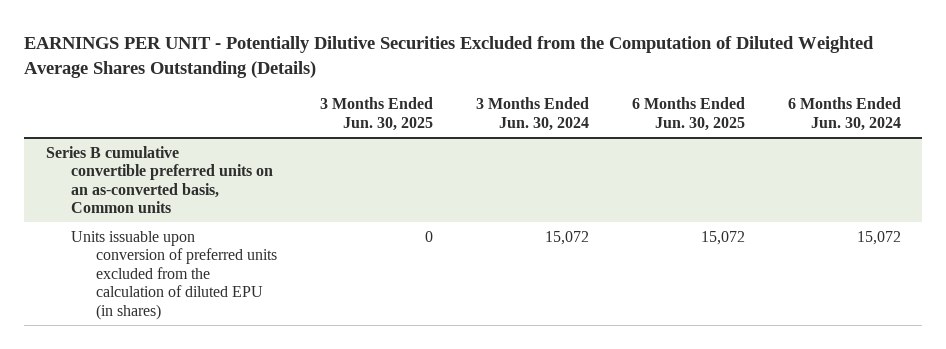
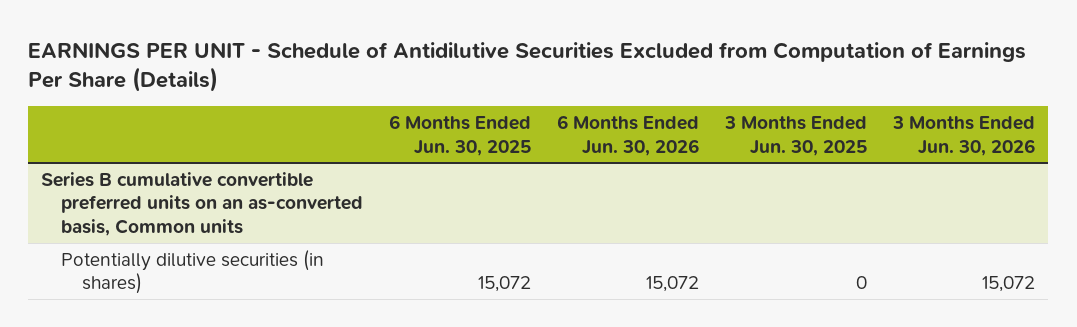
[24,36,875,78] EARNINGS PER UNIT - Potentially Dilutive Securities Excluded from the Computation of Diluted Weighted Average Shares Outstanding (Details) -> [28,41,1027,93] EARNINGS PER UNIT - Schedule of Antidilutive Securities Excluded from Computation of Earnings Per Share (Details)
[475,97,589,131] 3 Months Ended Jun. 30, 2024 -> none
[787,97,901,131] 6 Months Ended Jun. 30, 2024 -> none
none -> [557,114,700,156] 6 Months Ended Jun. 30, 2026
none -> [892,115,1036,156] 3 Months Ended Jun. 30, 2026
[70,230,277,320] Units issuable upon conversion of preferred units excluded from the calculation of diluted EPU (in shares) -> [61,249,325,295] Potentially dilutive securities (in shares)

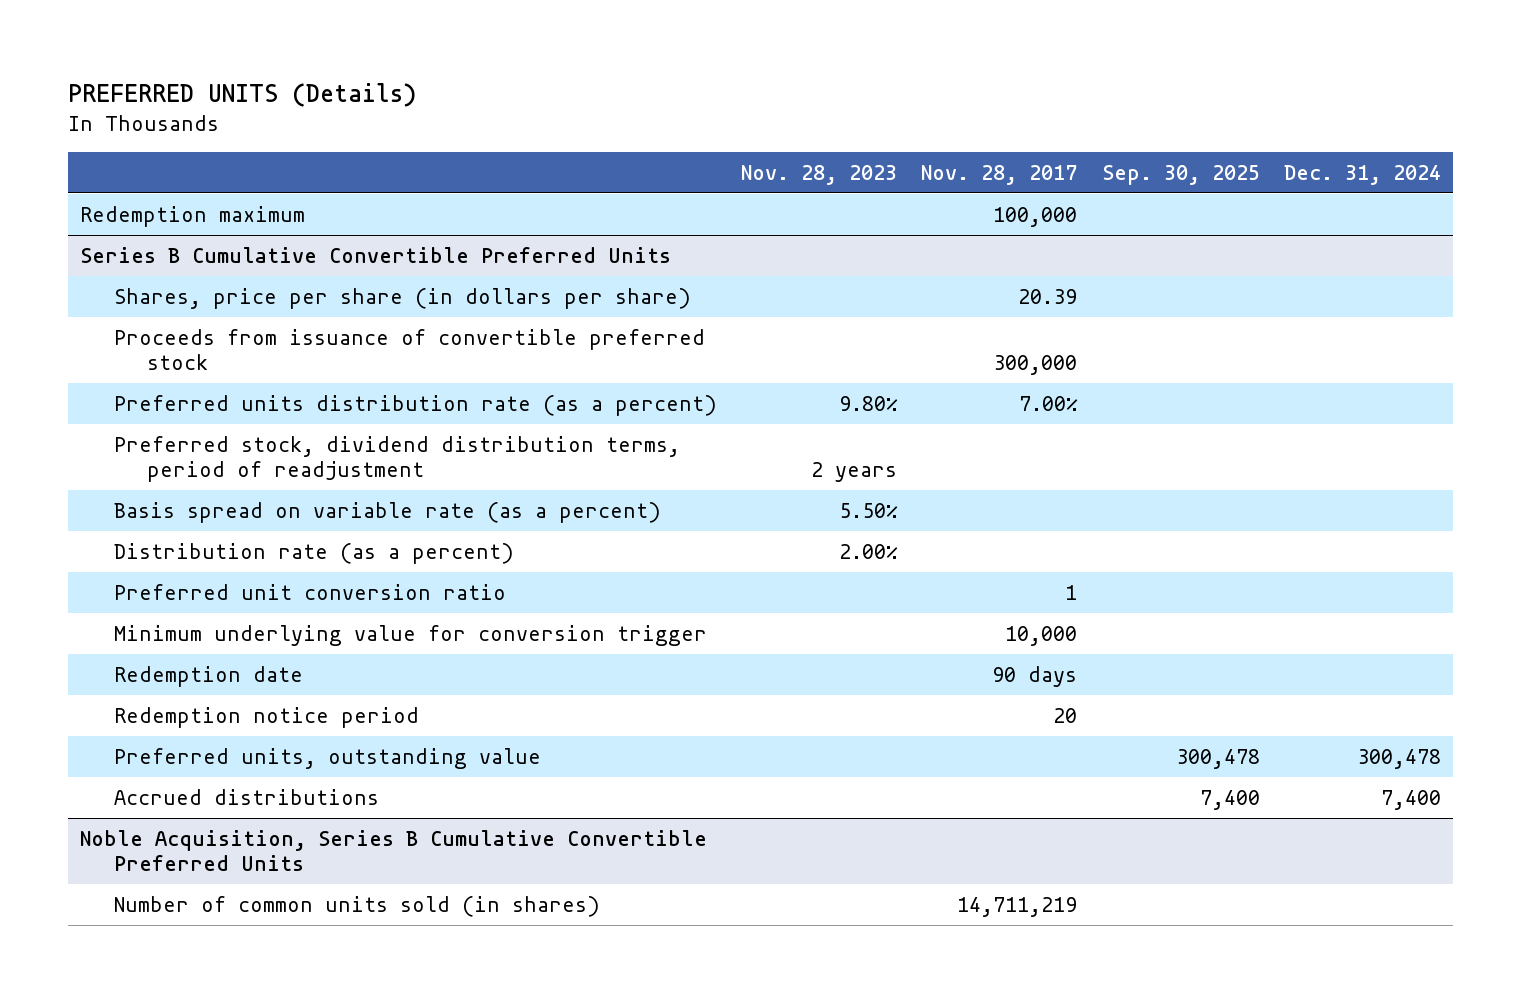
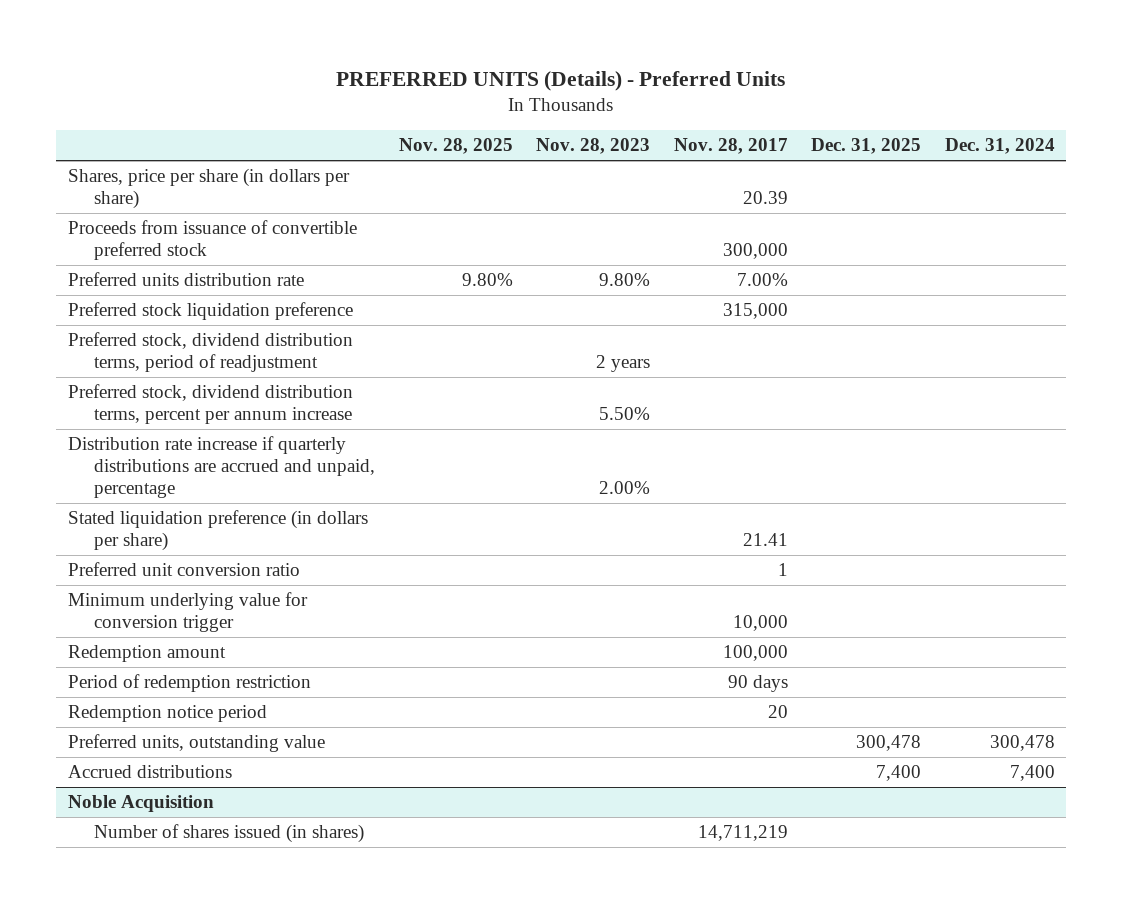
[68,82,417,107] PREFERRED UNITS (Details) -> [336,70,786,91] PREFERRED UNITS (Details) - Preferred Units
[1101,164,1260,185] Sep. 30, 2025 -> none
none -> [398,138,513,155] Nov. 28, 2025
none -> [811,138,922,155] Dec. 31, 2025
[80,205,306,227] Redemption maximum -> none
[80,246,672,263] Series B Cumulative Convertible Preferred Units -> none
[113,394,717,416] Preferred units distribution rate (as a percent) -> [68,272,305,287] Preferred units distribution rate
none -> [68,302,354,321] Preferred stock liquidation preference
[113,501,661,523] Basis spread on variable rate (as a percent) -> [68,384,354,425] Preferred stock, dividend distribution terms, percent per annum increase
[113,542,514,564] Distribution rate (as a percent) -> [68,436,376,498] Distribution rate increase if quarterly distributions are accrued and unpaid, percentage
none -> [68,510,369,552] Stated liquidation preference (in dollars per share)
none -> [68,645,227,663] Redemption amount
[113,665,303,687] Redemption date -> [68,674,312,693] Period of redemption restriction
[80,829,708,872] Noble Acquisition, Series B Cumulative Convertible Preferred Units -> none
none -> [68,795,215,813] Noble Acquisition
[113,895,600,917] Number of common units sold (in shares) -> [94,824,365,844] Number of shares issued (in shares)

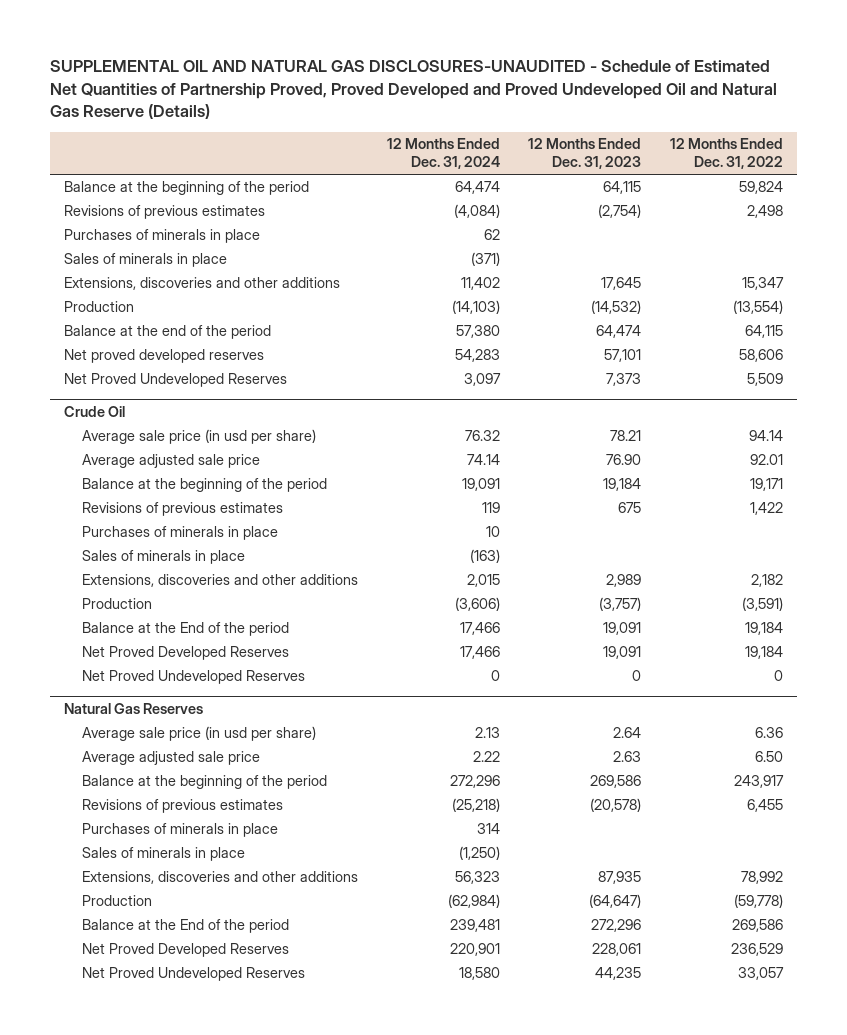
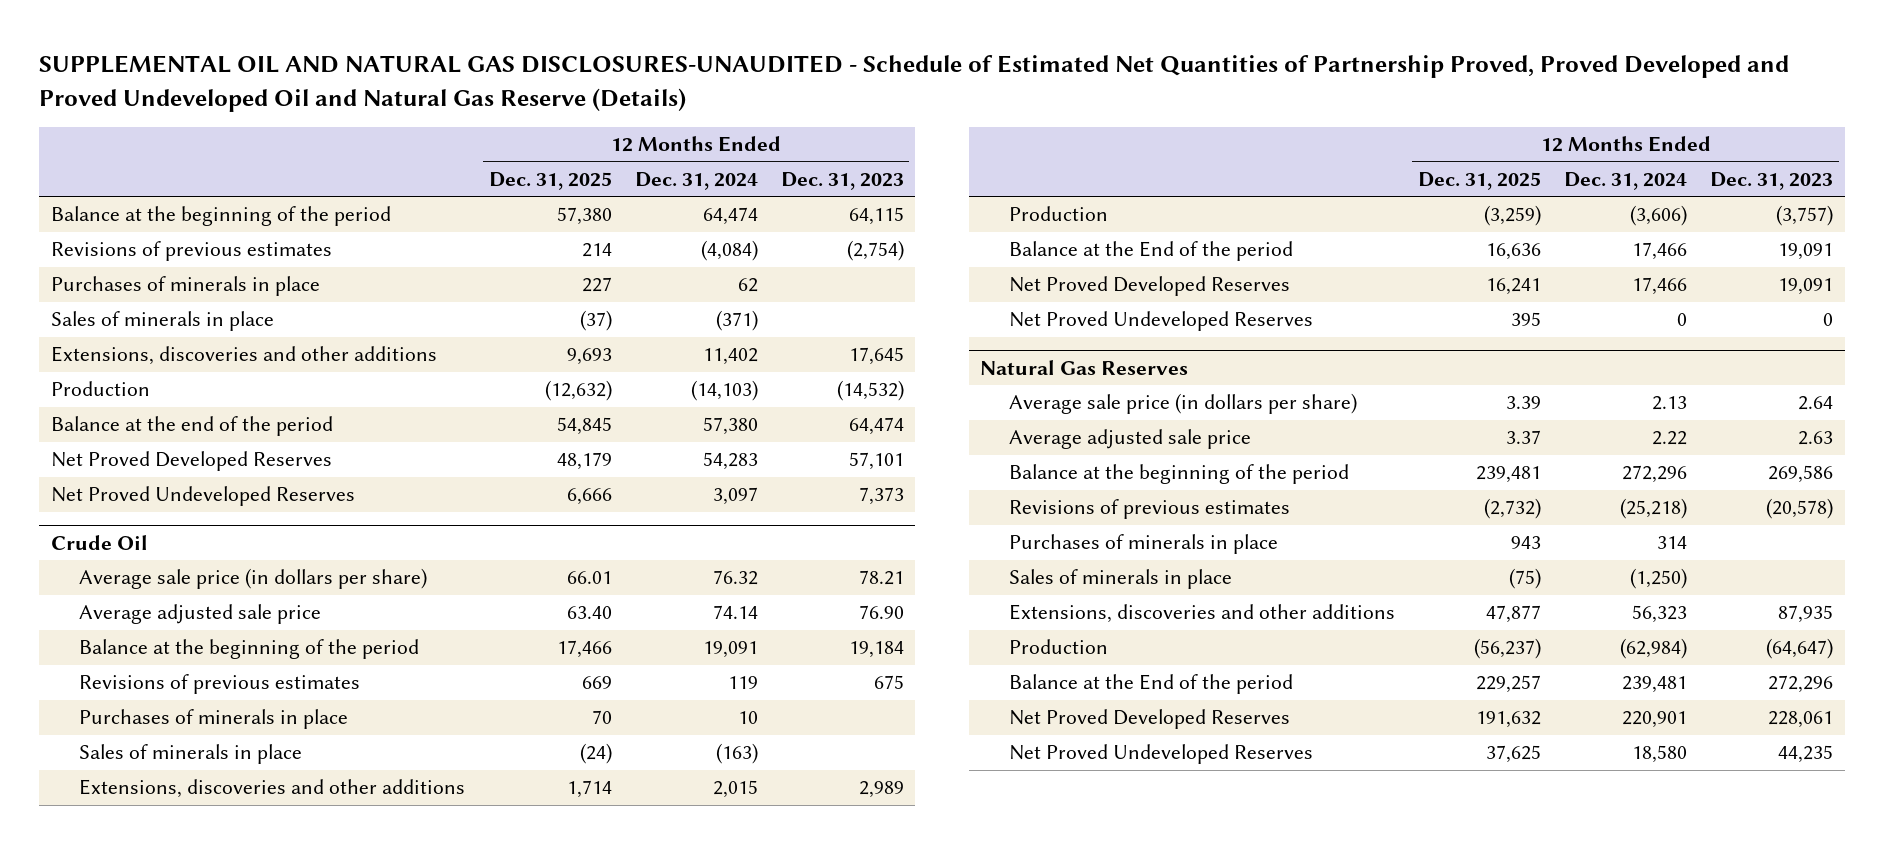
[669,138,783,170] 12 Months Ended Dec. 31, 2022 -> none
none -> [488,171,612,190] Dec. 31, 2025
[63,349,264,364] Net proved developed reserves -> [50,451,332,472] Net Proved Developed Reserves
[82,429,317,445] Average sale price (in usd per share) -> [79,568,428,590] Average sale price (in dollars per share)
[82,726,317,742] Average sale price (in usd per share) -> [1009,393,1358,415] Average sale price (in dollars per share)

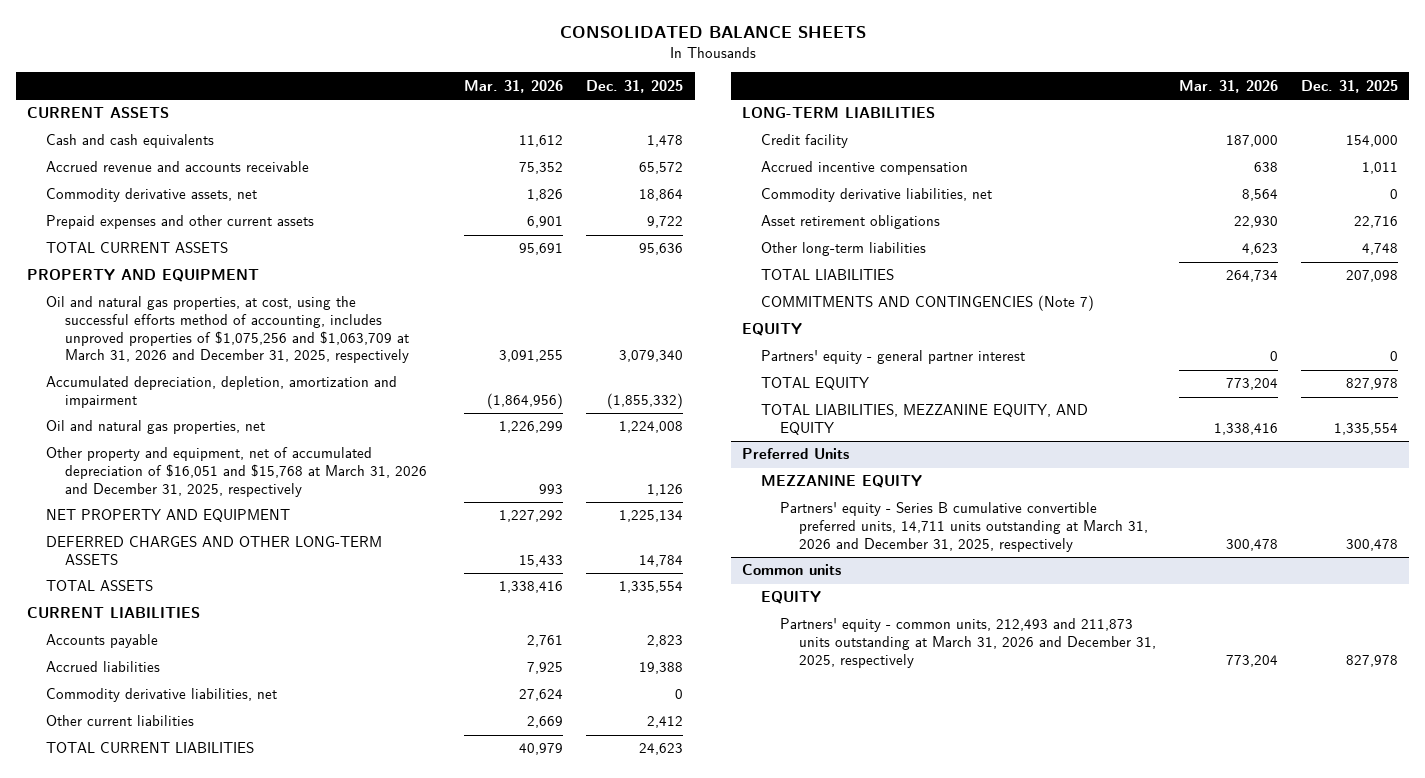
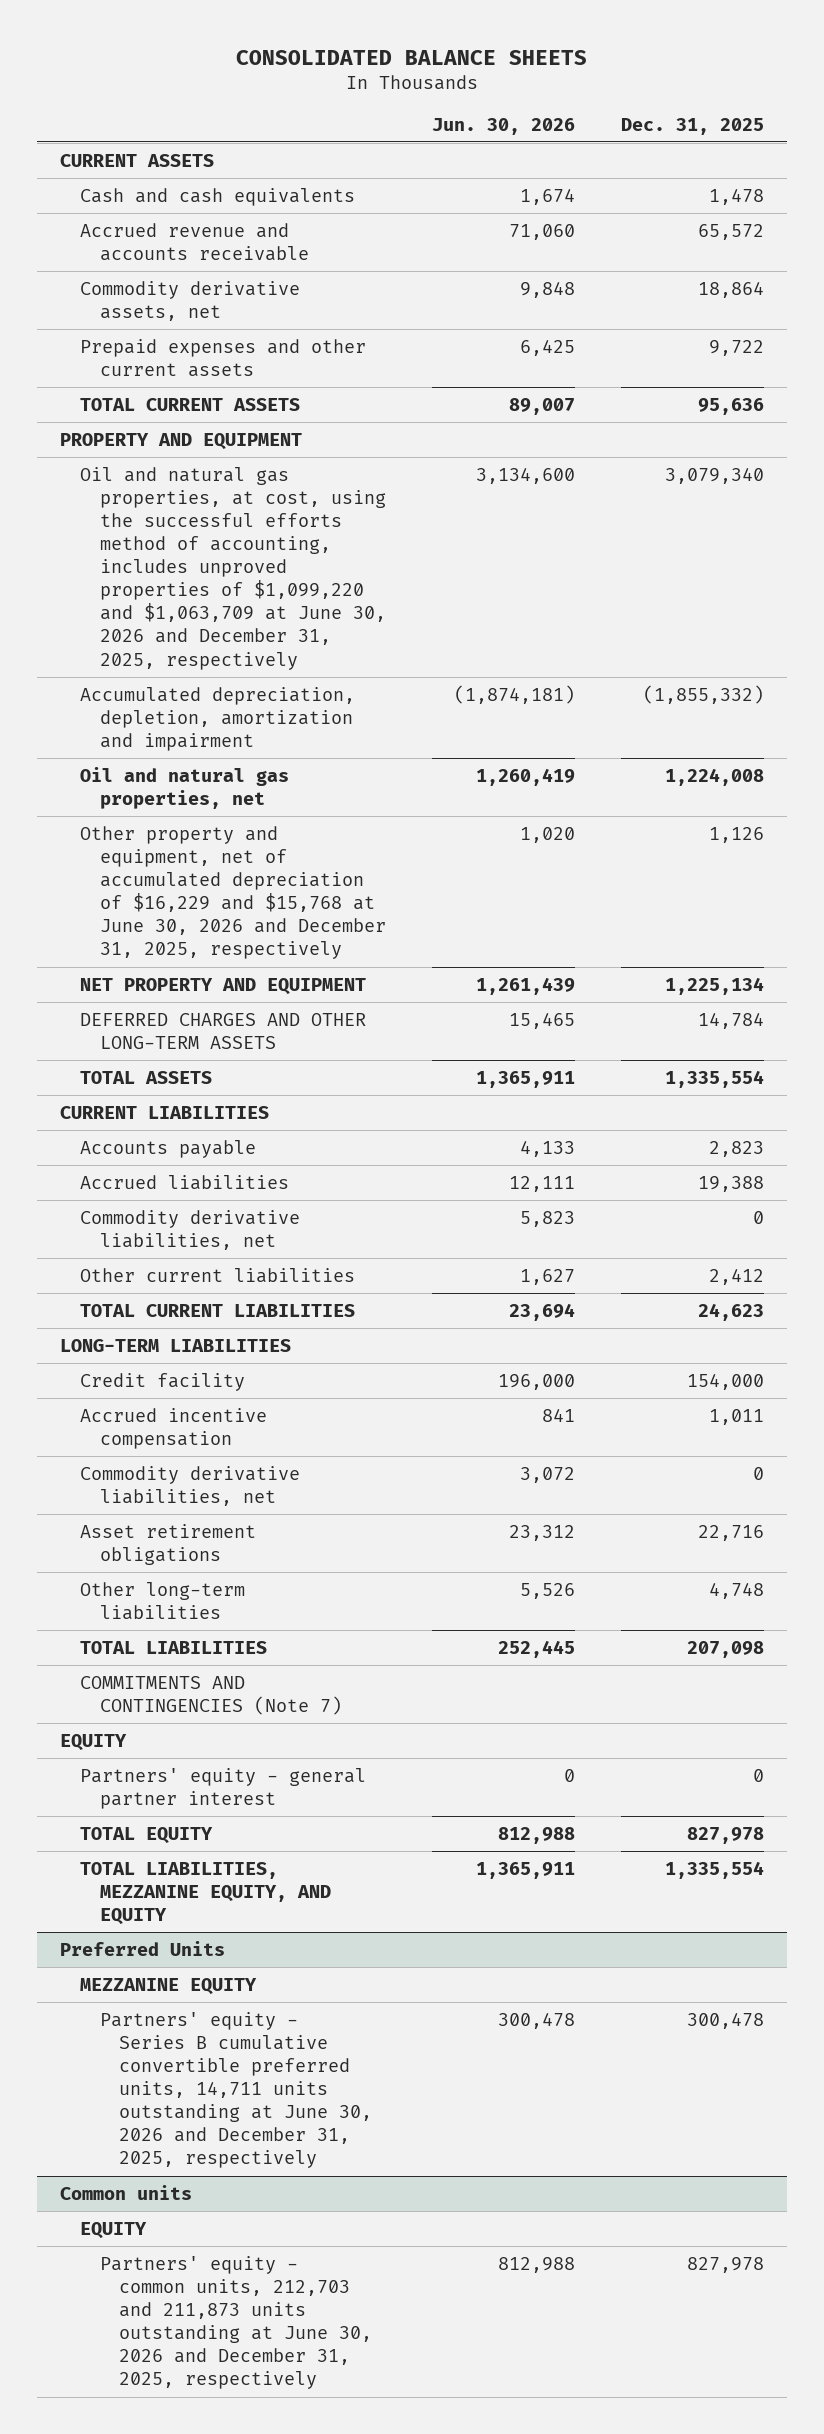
[464,79,564,93] Mar. 31, 2026 -> none
none -> [431,117,575,135] Jun. 30, 2026
[46,296,410,364] Oil and natural gas properties, at cost, using the successful efforts method of accounting, includes unproved properties of $1,075,256 and $1,063,709 at March 31, 2026 and December 31, 2025, respectively -> [79,466,386,670] Oil and natural gas properties, at cost, using the successful efforts method of accounting, includes unproved properties of $1,099,220 and $1,063,709 at June 30, 2026 and December 31, 2025, respectively
[46,447,428,497] Other property and equipment, net of accumulated depreciation of $16,051 and $15,768 at March 31, 2026 and December 31, 2025, respectively -> [79,825,386,960] Other property and equipment, net of accumulated depreciation of $16,229 and $15,768 at June 30, 2026 and December 31, 2025, respectively
[780,502,1148,552] Partners' equity - Series B cumulative convertible preferred units, 14,711 units outstanding at March 31, 2026 and December 31, 2025, respectively -> [99,2011,373,2169] Partners' equity - Series B cumulative convertible preferred units, 14,711 units outstanding at June 30, 2026 and December 31, 2025, respectively
[780,618,1156,668] Partners' equity - common units, 212,493 and 211,873 units outstanding at March 31, 2026 and December 31, 2025, respectively -> [99,2255,373,2390] Partners' equity - common units, 212,703 and 211,873 units outstanding at June 30, 2026 and December 31, 2025, respectively

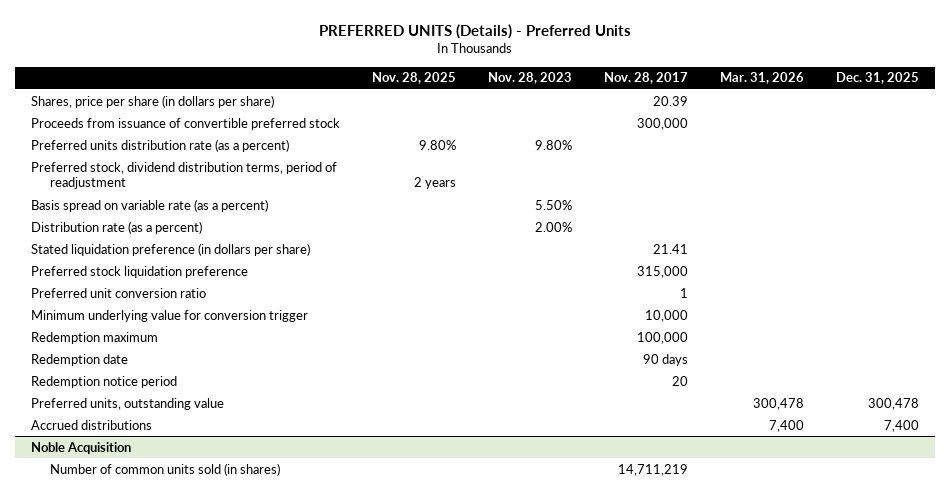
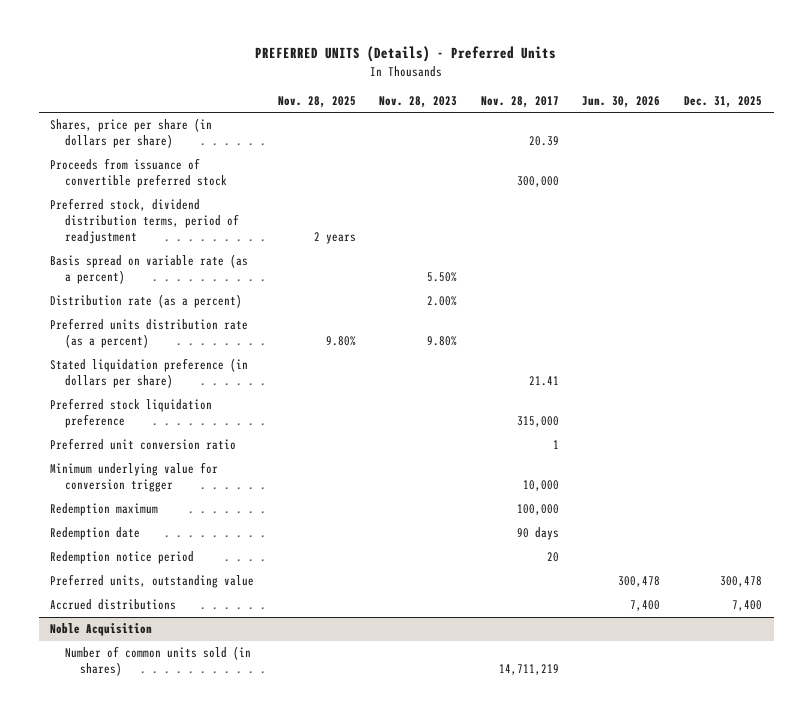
[720,72,805,85] Mar. 31, 2026 -> none
none -> [582,95,661,108] Jun. 30, 2026
[31,138,290,152] Preferred units distribution rate (as a percent) -> [50,318,249,349] Preferred units distribution rate (as a percent)

